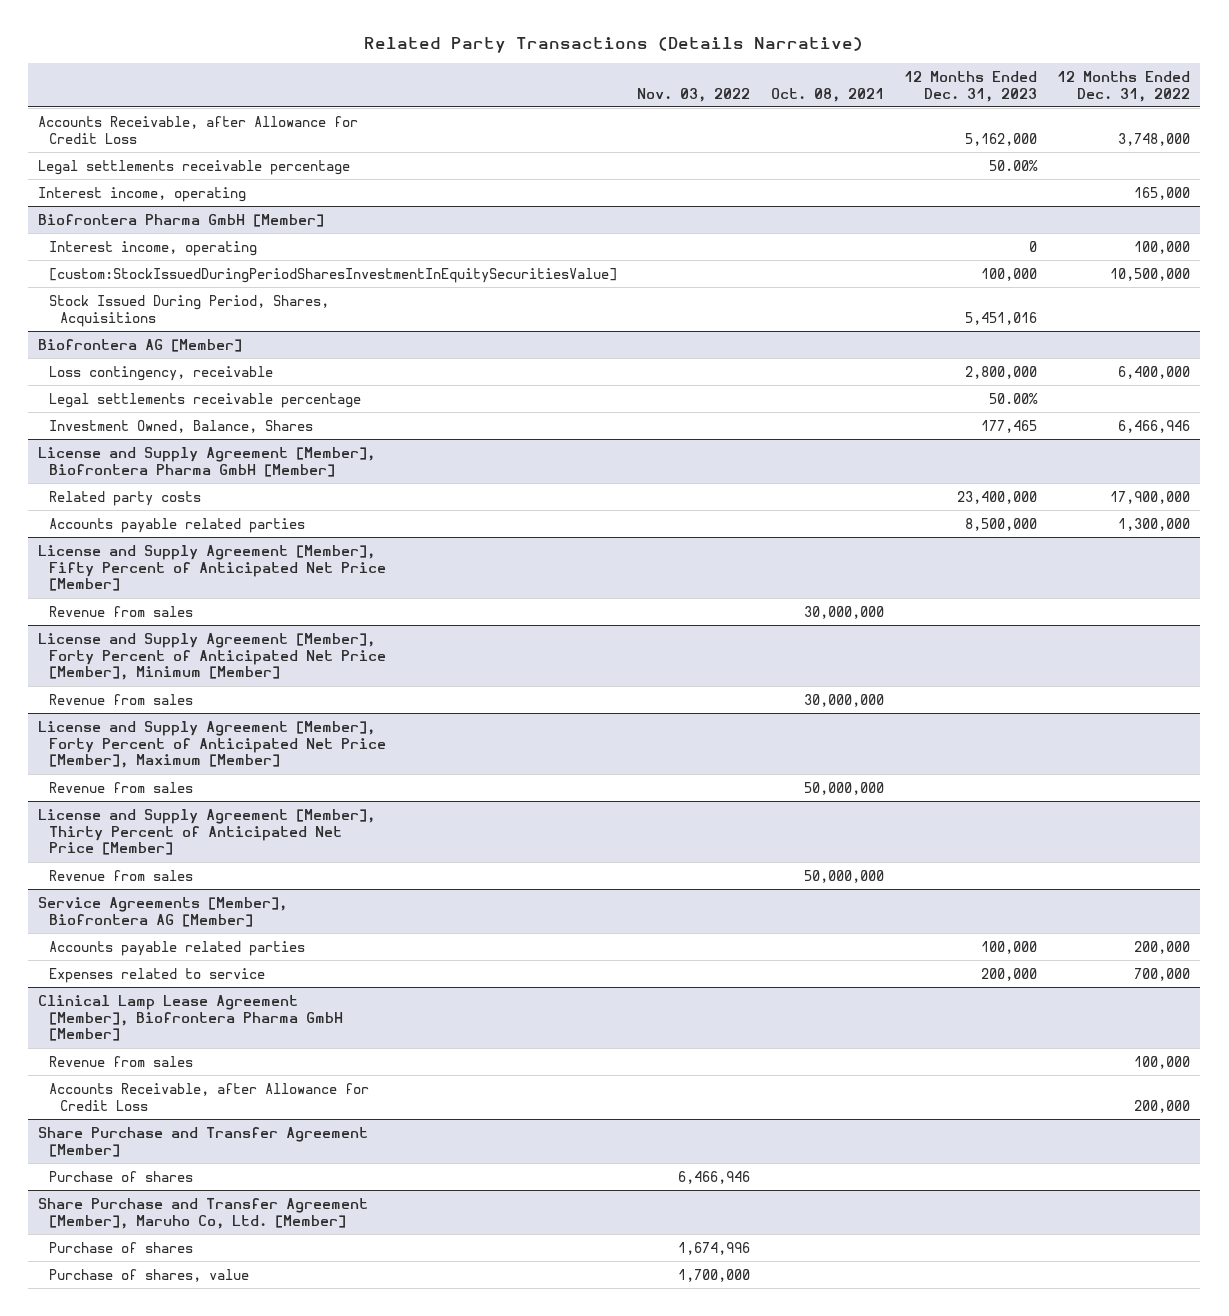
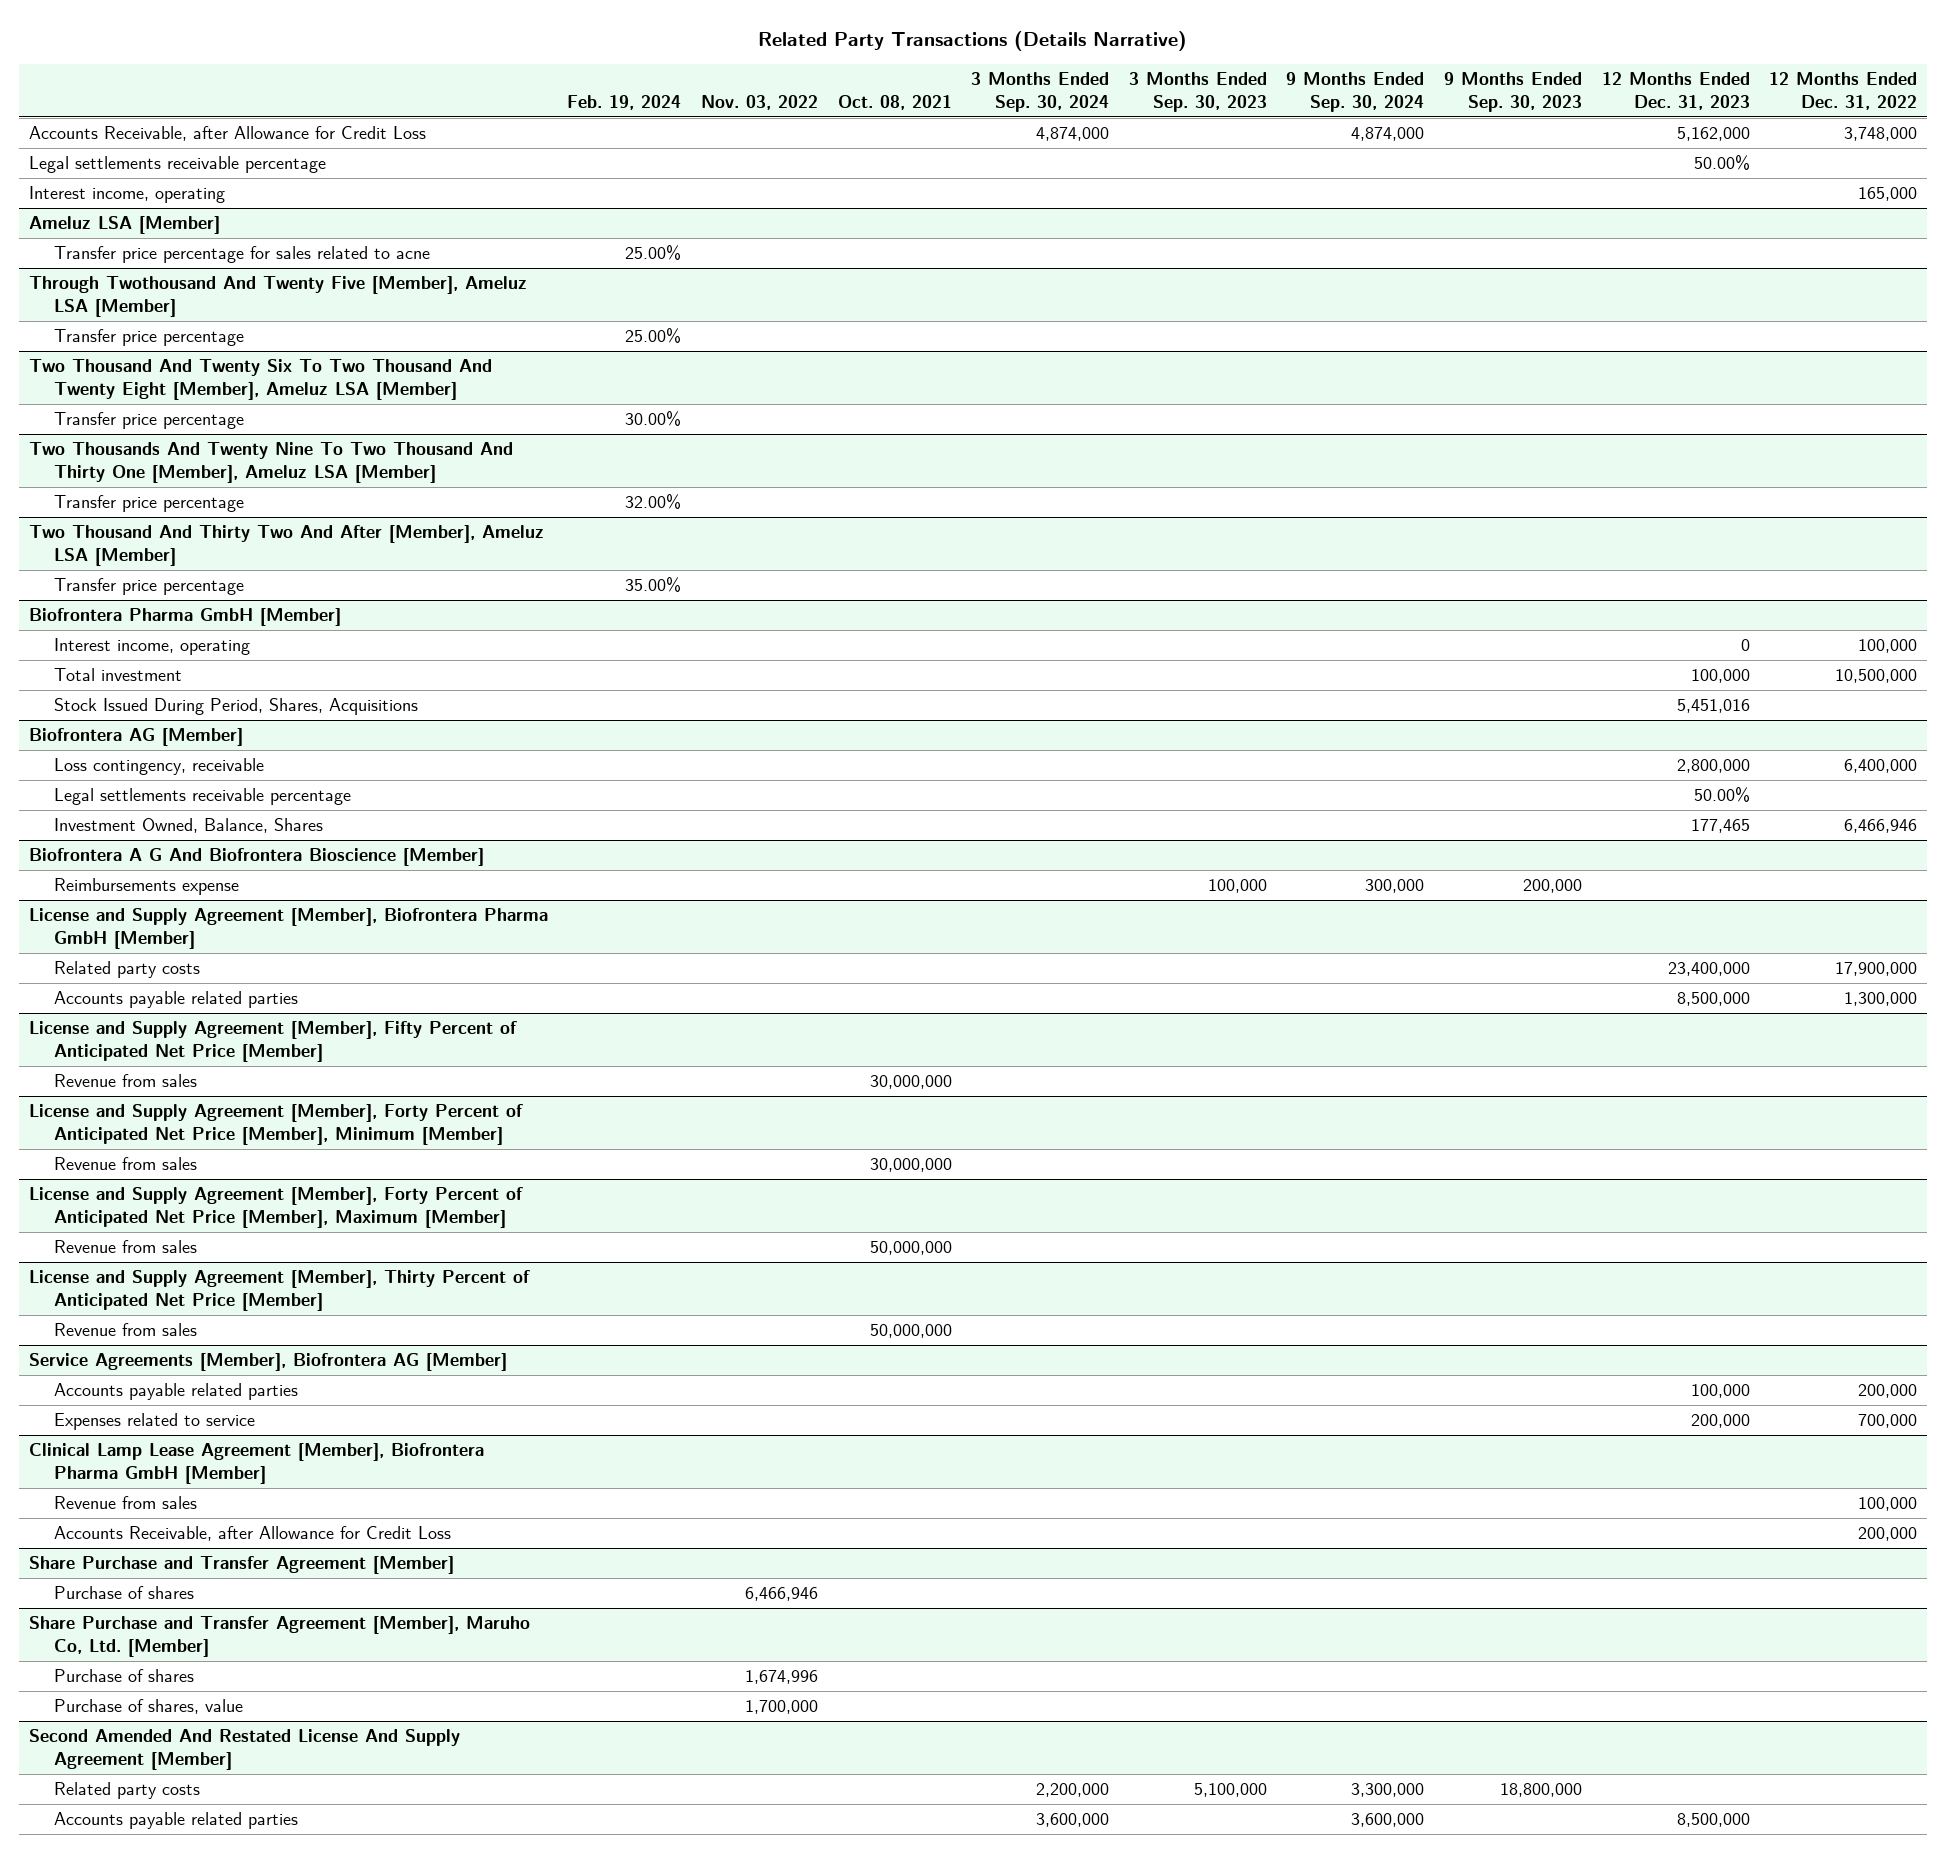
none -> [567,94,682,110] Feb. 19, 2024
none -> [971,71,1110,112] 3 Months Ended Sep. 30, 2024
none -> [1128,71,1267,112] 3 Months Ended Sep. 30, 2023
none -> [1286,71,1425,112] 9 Months Ended Sep. 30, 2024
none -> [1444,71,1583,112] 9 Months Ended Sep. 30, 2023
none -> [28,216,220,235] Ameluz LSA [Member]
none -> [54,246,431,264] Transfer price percentage for sales related to acne
none -> [28,276,527,317] Through Twothousand And Twenty Five [Member], Ameluz LSA [Member]
none -> [54,329,245,347] Transfer price percentage
none -> [28,359,492,400] Two Thousand And Twenty Six To Two Thousand And Twenty Eight [Member], Ameluz LSA [Member]
none -> [54,412,245,430] Transfer price percentage
none -> [28,442,513,483] Two Thousands And Twenty Nine To Two Thousand And Thirty One [Member], Ameluz LSA [Member]
none -> [54,495,245,513] Transfer price percentage
none -> [28,525,544,566] Two Thousand And Thirty Two And After [Member], Ameluz LSA [Member]
none -> [54,578,245,596] Transfer price percentage
[49,267,618,283] [custom:StockIssuedDuringPeriodSharesInvestmentInEquitySecuritiesValue] -> [54,668,183,682] Total investment
none -> [28,848,484,867] Biofrontera A G And Biofrontera Bioscience [Member]
none -> [54,878,240,896] Reimbursements expense
none -> [28,1729,460,1770] Second Amended And Restated License And Supply Agreement [Member]
none -> [54,1782,201,1800] Related party costs
none -> [54,1812,299,1830] Accounts payable related parties

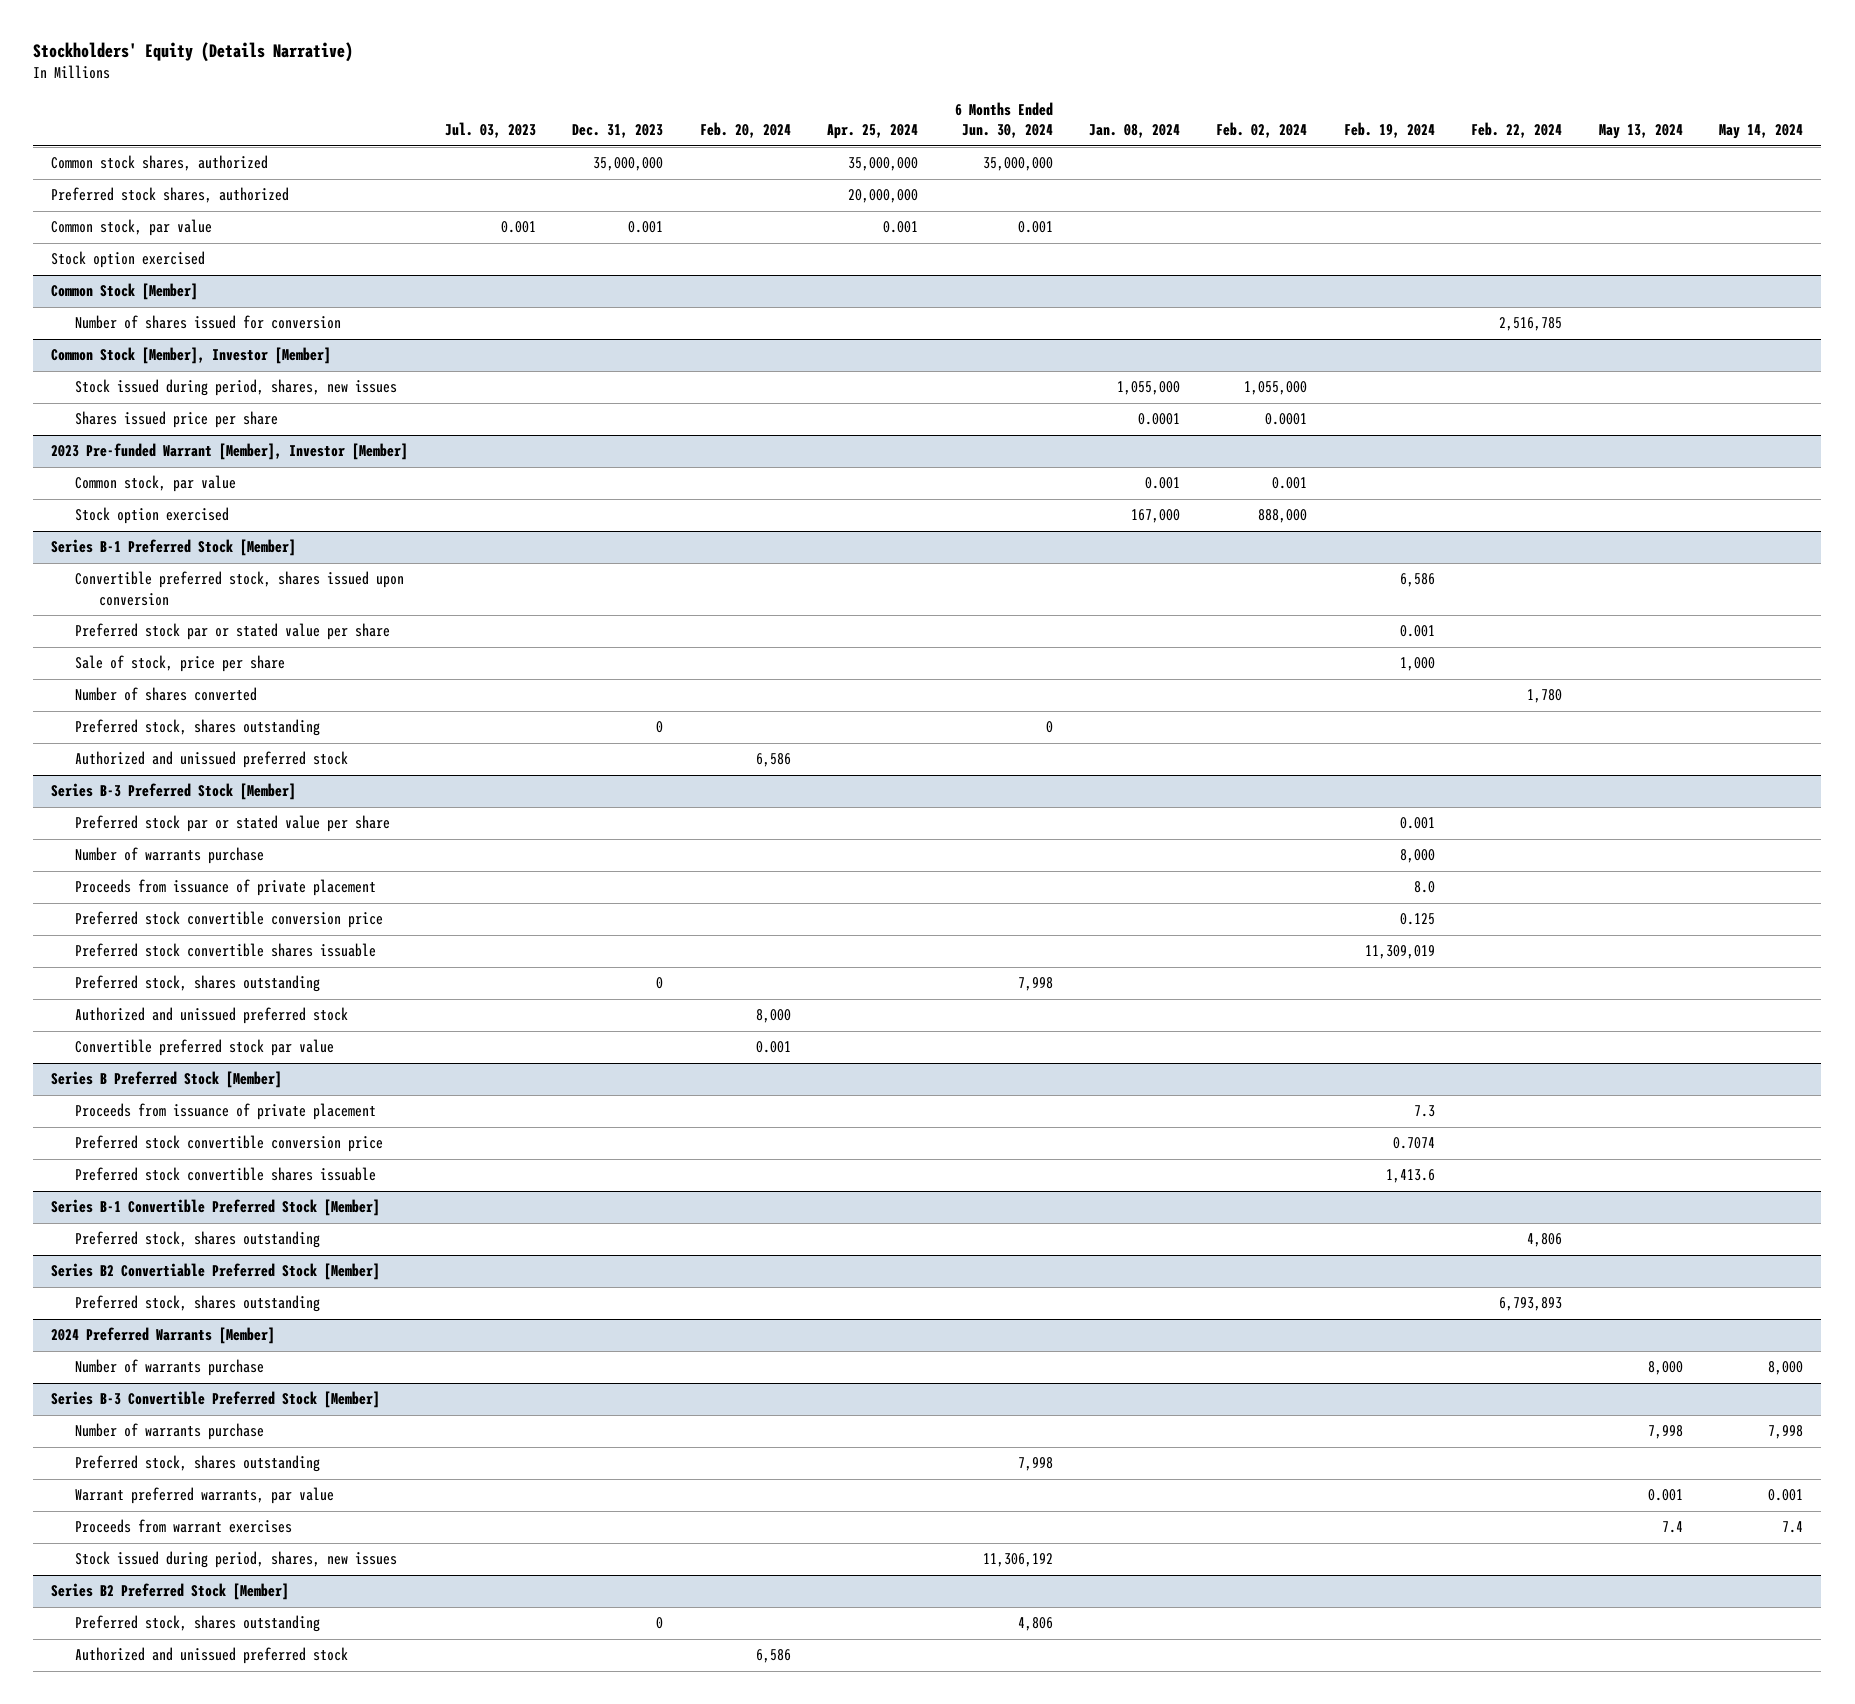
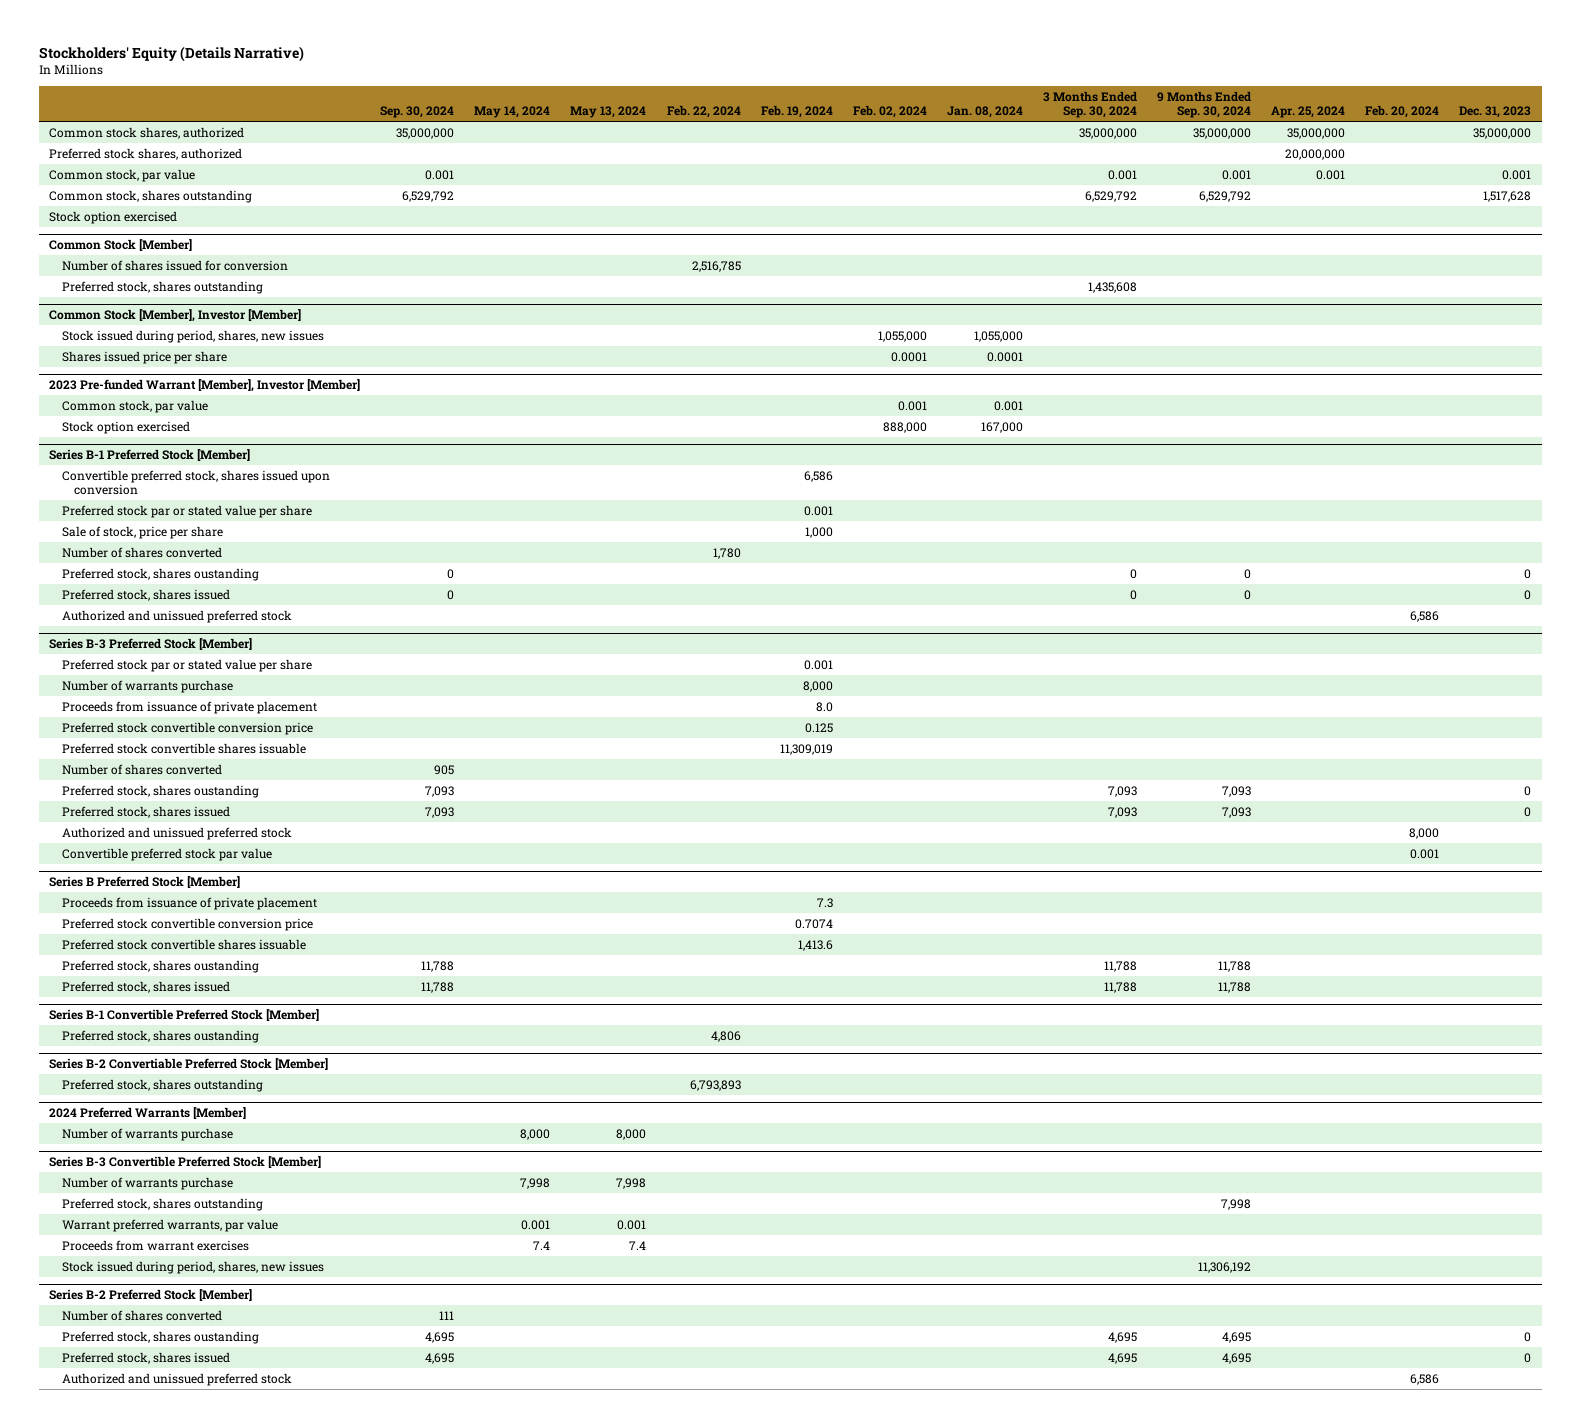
[444,122,536,139] Jul. 03, 2023 -> none
[954,102,1053,139] 6 Months Ended Jun. 30, 2024 -> none
none -> [380,106,455,119] Sep. 30, 2024
none -> [1042,90,1137,119] 3 Months Ended Sep. 30, 2024
none -> [1157,90,1252,119] 9 Months Ended Sep. 30, 2024
none -> [49,189,253,203] Common stock, shares outstanding
none -> [61,280,263,294] Preferred stock, shares outstanding
[75,719,321,737] Preferred stock, shares outstanding -> [61,567,259,581] Preferred stock, shares oustanding
none -> [61,588,230,601] Preferred stock, shares issued
none -> [61,763,222,775] Number of shares converted
[75,975,321,993] Preferred stock, shares outstanding -> [61,784,259,798] Preferred stock, shares oustanding
none -> [61,805,230,818] Preferred stock, shares issued
none -> [61,959,259,973] Preferred stock, shares oustanding
none -> [61,980,230,993] Preferred stock, shares issued
[75,1231,321,1249] Preferred stock, shares outstanding -> [61,1029,259,1043] Preferred stock, shares oustanding
[51,1263,381,1281] Series B2 Convertiable Preferred Stock [Member] -> [49,1058,329,1071] Series B-2 Convertiable Preferred Stock [Member]
[51,1583,290,1601] Series B2 Preferred Stock [Member] -> [49,1289,253,1302] Series B-2 Preferred Stock [Member]
none -> [61,1309,222,1321] Number of shares converted
[75,1615,321,1633] Preferred stock, shares outstanding -> [61,1330,259,1344] Preferred stock, shares oustanding
none -> [61,1351,230,1364] Preferred stock, shares issued

